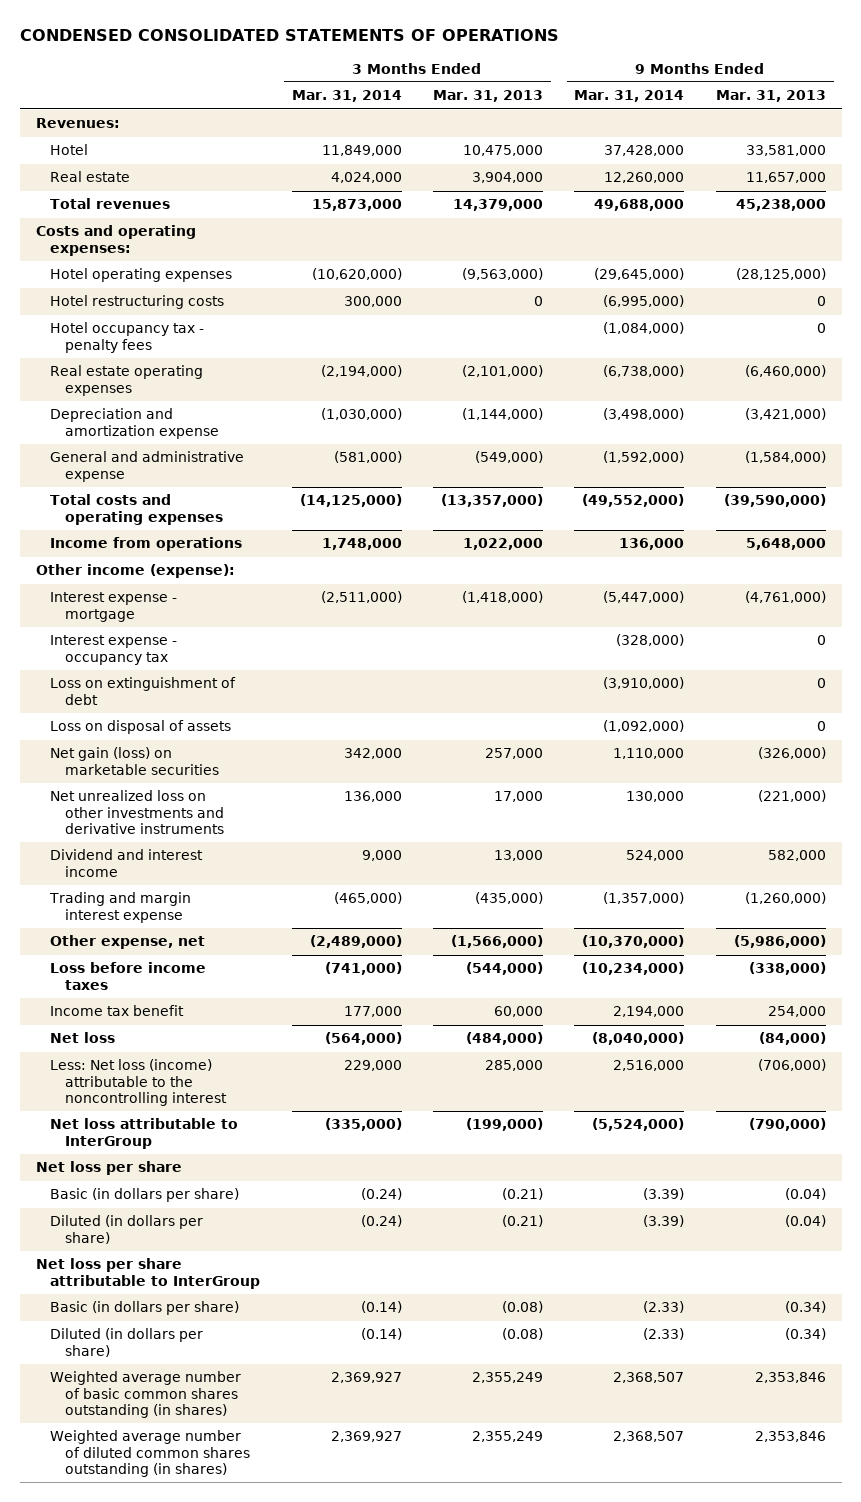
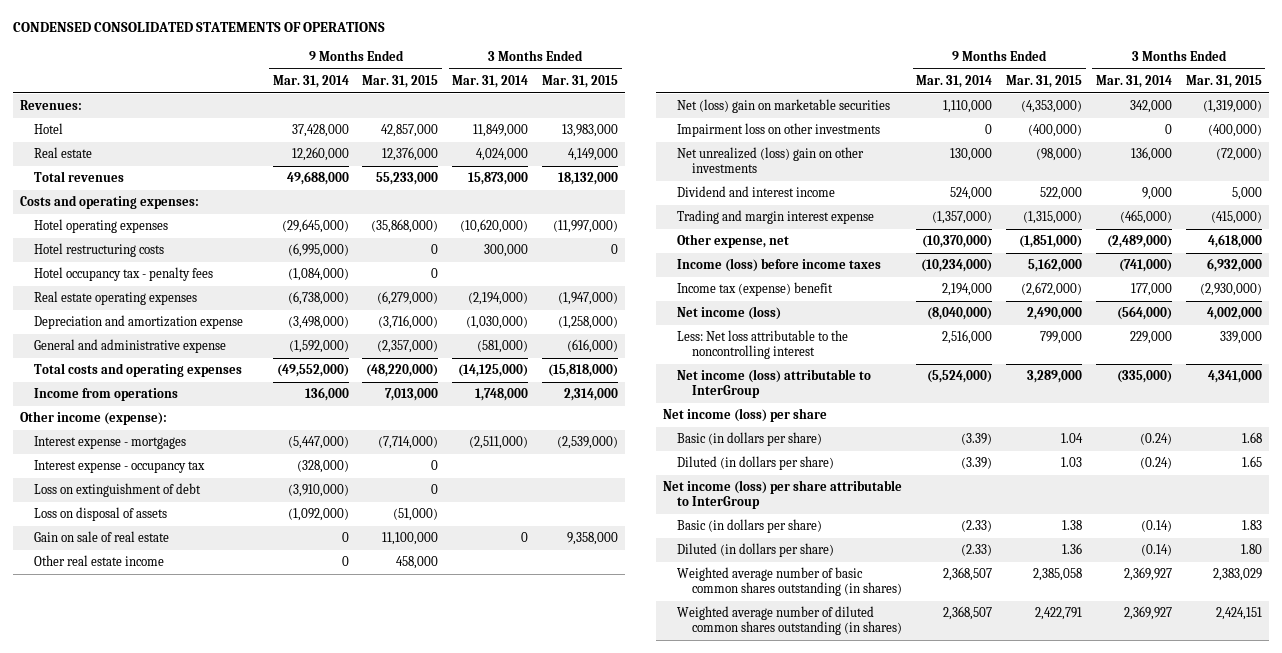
[432,90,543,103] Mar. 31, 2013 -> none
[715,90,826,103] Mar. 31, 2013 -> none
none -> [362,74,439,88] Mar. 31, 2015
none -> [542,74,619,88] Mar. 31, 2015
[50,592,178,622] Interest expense - mortgage -> [33,436,186,450] Interest expense - mortgages
none -> [33,531,169,543] Gain on sale of real estate
none -> [33,555,164,567] Other real estate income
[50,747,219,775] Net gain (loss) on marketable securities -> [677,99,891,114] Net (loss) gain on marketable securities
none -> [677,123,881,138] Impairment loss on other investments
[50,790,224,835] Net unrealized loss on other investments and derivative instruments -> [677,147,865,174] Net unrealized (loss) gain on other investments
[50,962,207,990] Loss before income taxes -> [677,258,882,273] Income (loss) before income taxes
[50,1005,185,1017] Income tax benefit -> [677,282,834,297] Income tax (expense) benefit
[50,1032,116,1044] Net loss -> [677,306,782,321] Net income (loss)
[50,1059,227,1107] Less: Net loss (income) attributable to the noncontrolling interest -> [677,330,849,360] Less: Net loss attributable to the noncontrolling interest
[50,1118,239,1149] Net loss attributable to InterGroup -> [677,369,872,399] Net income (loss) attributable to InterGroup
[35,1161,182,1176] Net loss per share -> [663,408,828,423] Net income (loss) per share
[35,1258,261,1289] Net loss per share attributable to InterGroup -> [663,480,903,510] Net income (loss) per share attributable to InterGroup

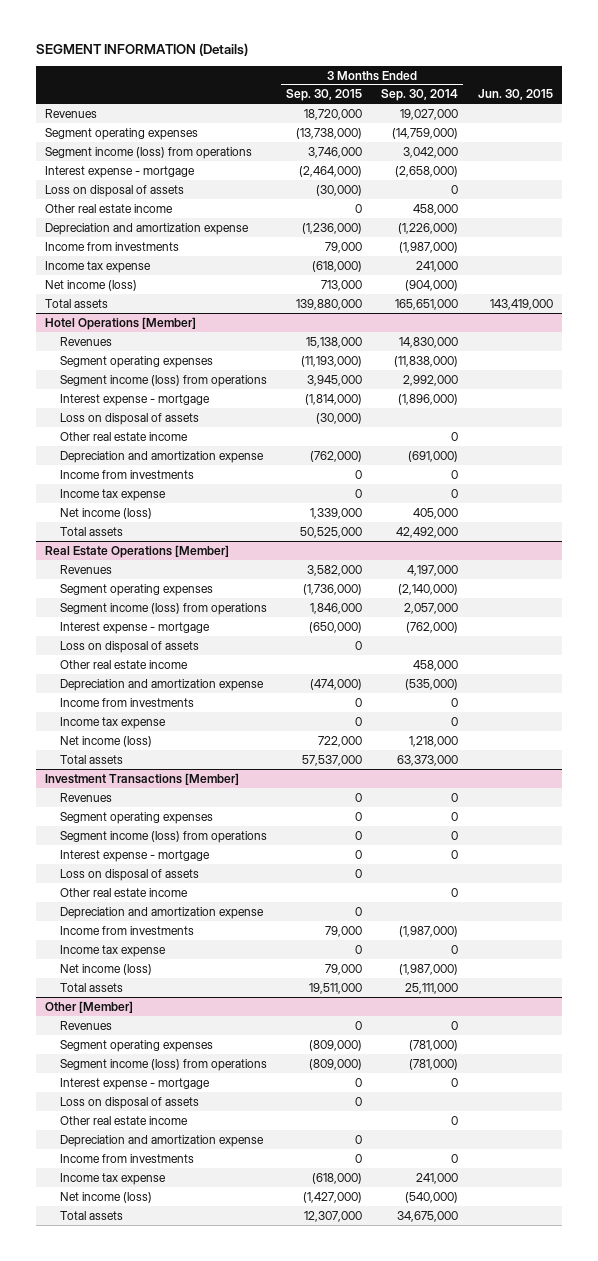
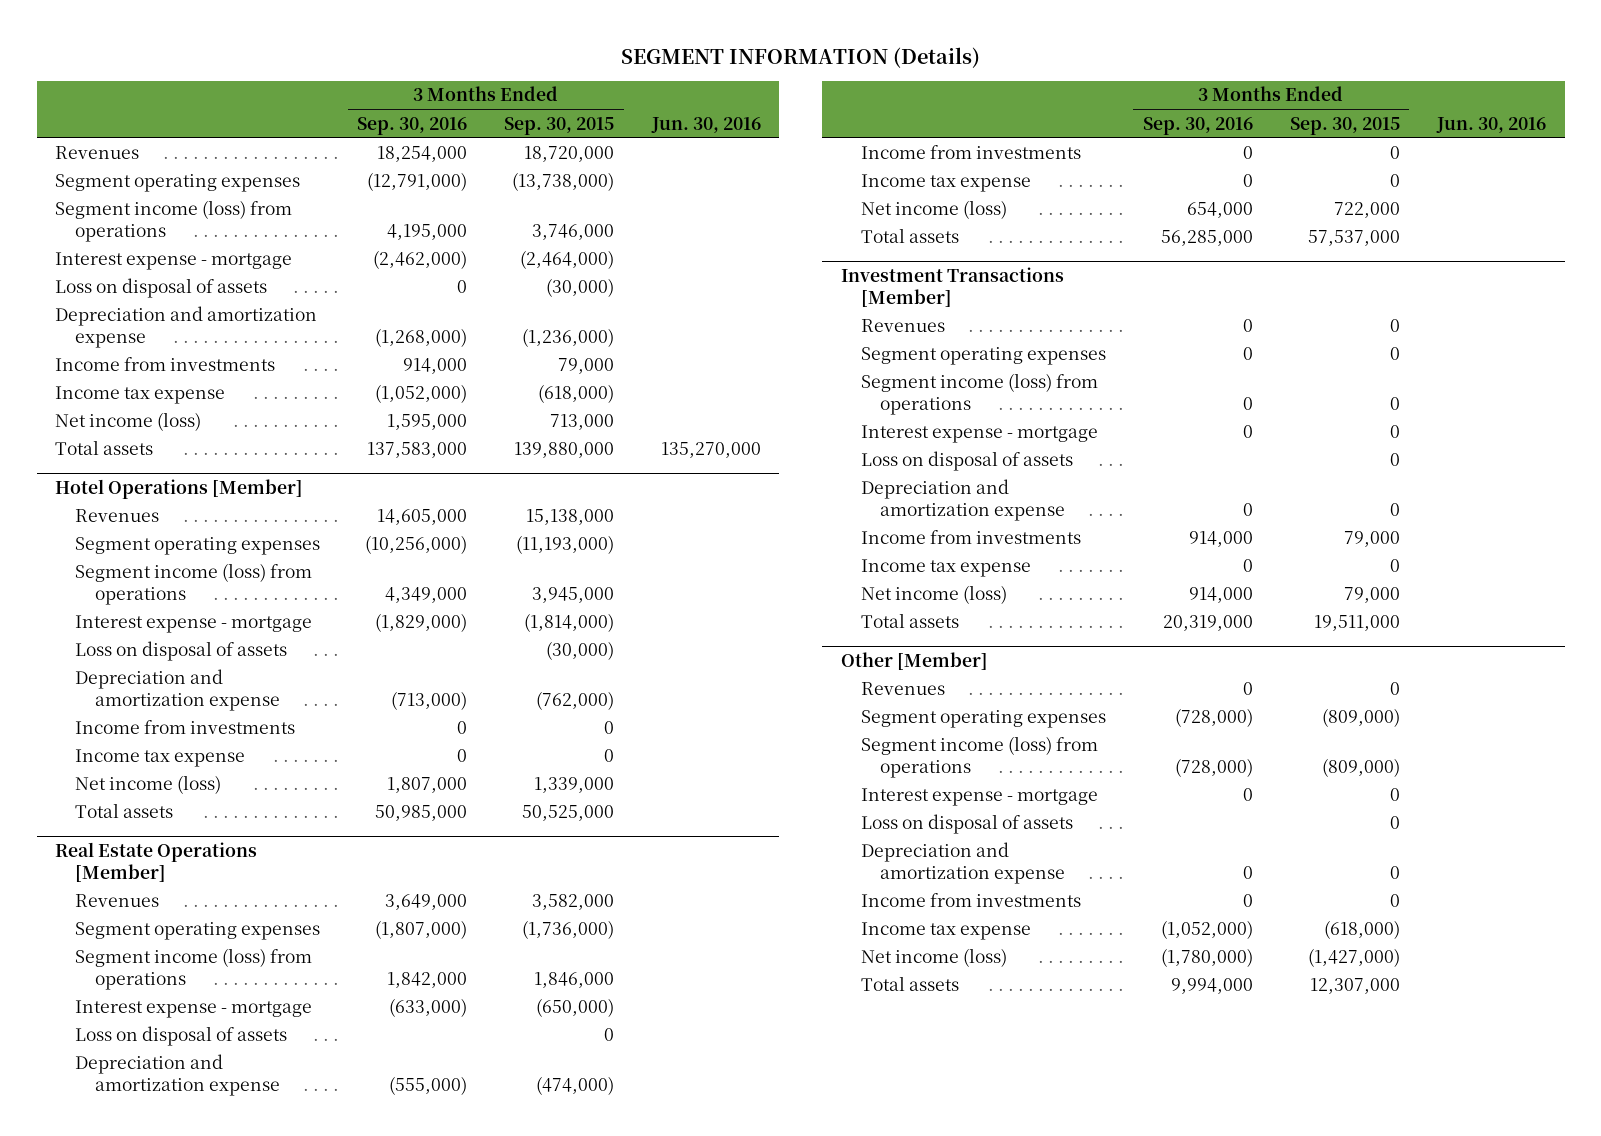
[381,89,459,102] Sep. 30, 2014 -> none
[477,89,553,101] Jun. 30, 2015 -> none
none -> [357,116,468,135] Sep. 30, 2016
none -> [650,116,761,133] Jun. 30, 2016
[45,203,174,213] Other real estate income -> none
[59,431,188,441] Other real estate income -> none
[59,659,188,669] Other real estate income -> none
[59,887,188,897] Other real estate income -> none
[59,1115,188,1125] Other real estate income -> none

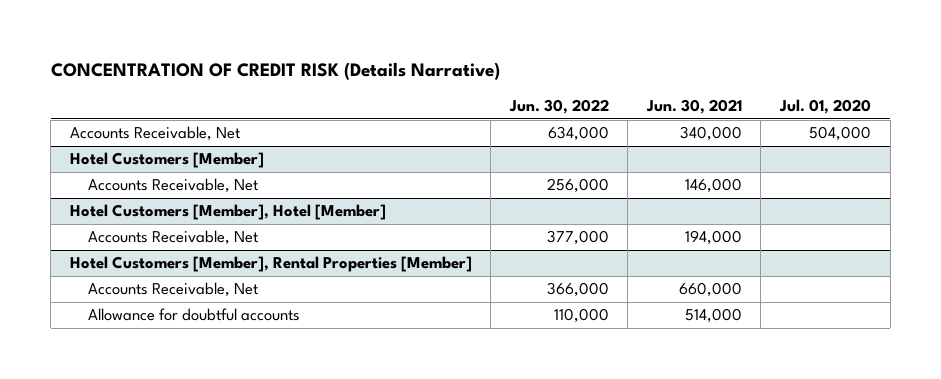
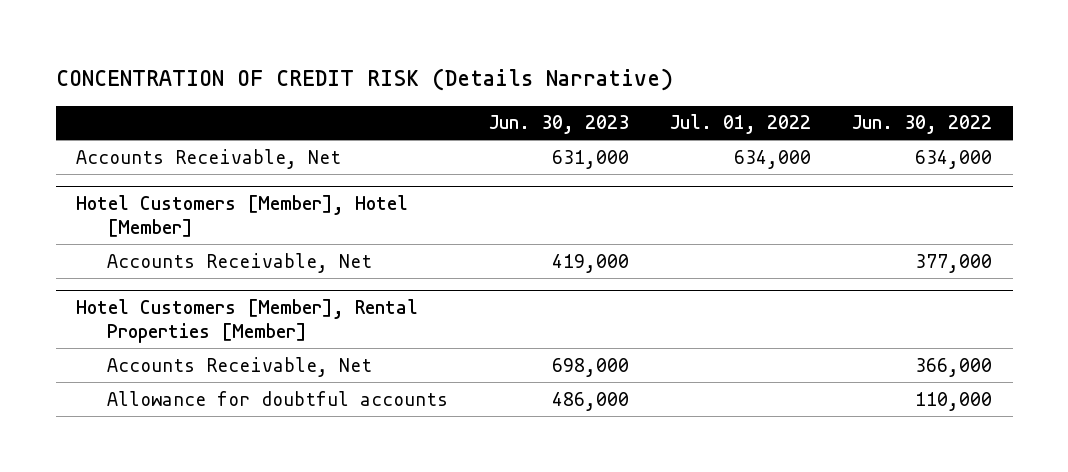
[645,99,742,115] Jun. 30, 2021 -> none
[778,99,871,115] Jul. 01, 2020 -> none
none -> [488,115,629,135] Jun. 30, 2023
none -> [669,114,811,135] Jul. 01, 2022
[69,152,264,169] Hotel Customers [Member] -> none
[87,178,258,194] Accounts Receivable, Net -> none

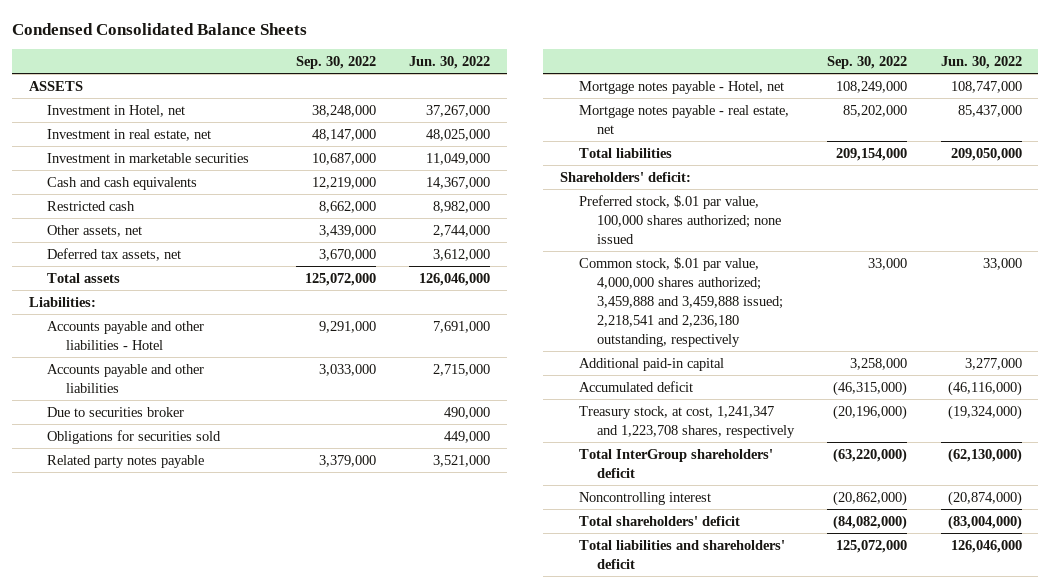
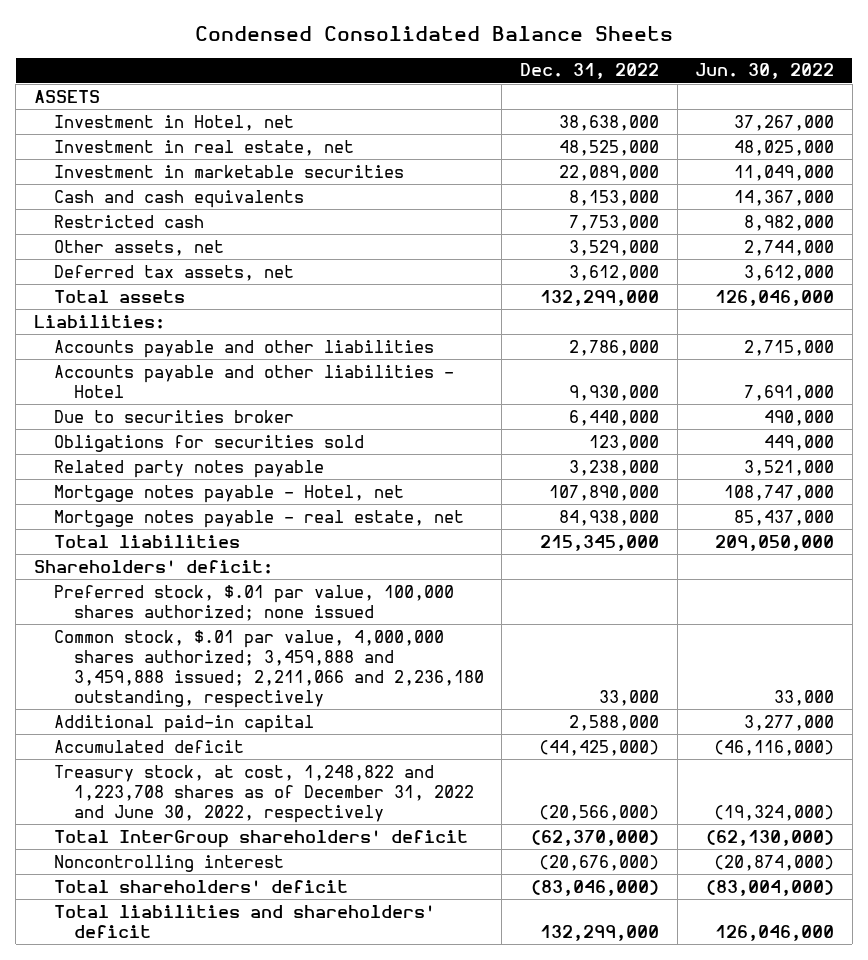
[295,56,376,70] Sep. 30, 2022 -> none
none -> [520,63,660,80] Dec. 31, 2022
[47,320,205,350] Accounts payable and other liabilities - Hotel -> [53,364,454,398] Accounts payable and other liabilities - Hotel
[578,256,784,347] Common stock, $.01 par value, 4,000,000 shares authorized; 3,459,888 and 3,459,888 issued; 2,218,541 and 2,236,180 outstanding, respectively -> [53,629,484,709] Common stock, $.01 par value, 4,000,000 shares authorized; 3,459,888 and 3,459,888 issued; 2,211,066 and 2,236,180 outstanding, respectively
[578,405,796,438] Treasury stock, at cost, 1,241,347 and 1,223,708 shares, respectively -> [53,764,474,823] Treasury stock, at cost, 1,248,822 and 1,223,708 shares as of December 31, 2022 and June 30, 2022, respectively

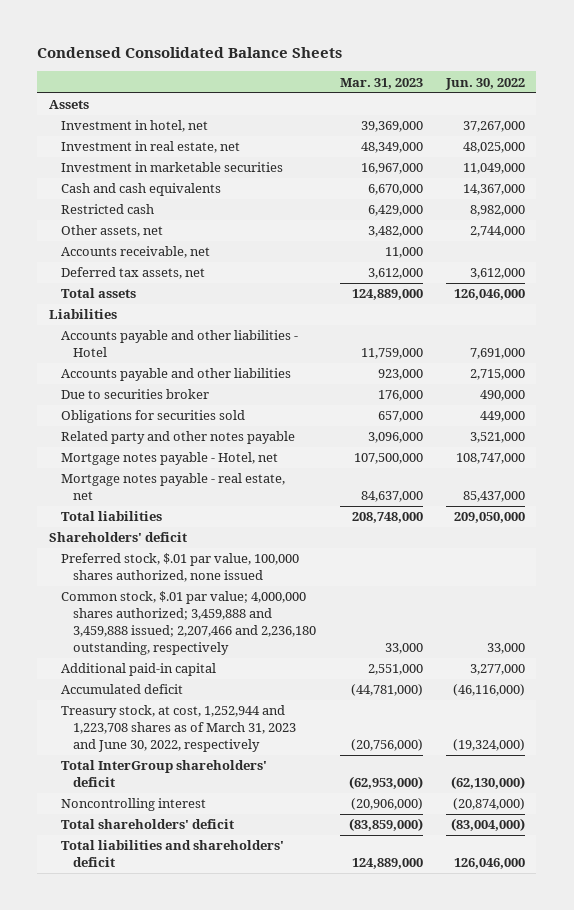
[520,63,660,80] Dec. 31, 2022 -> none
none -> [339,77,423,89] Mar. 31, 2023
[33,89,100,103] ASSETS -> [49,100,90,110] Assets
[53,114,294,131] Investment in Hotel, net -> [61,120,209,133] Investment in hotel, net
none -> [61,246,211,259] Accounts receivable, net
[33,314,165,329] Liabilities: -> [49,309,118,320] Liabilities
[53,339,434,358] Accounts payable and other liabilities -> [61,368,292,382] Accounts payable and other liabilities
[53,459,324,478] Related party notes payable -> [61,431,296,445] Related party and other notes payable
[33,559,273,574] Shareholders' deficit: -> [49,532,188,543] Shareholders' deficit
[53,584,454,621] Preferred stock, $.01 par value, 100,000 shares authorized; none issued -> [61,553,300,583] Preferred stock, $.01 par value, 100,000 shares authorized, none issued
[53,629,484,709] Common stock, $.01 par value, 4,000,000 shares authorized; 3,459,888 and 3,459,888 issued; 2,211,066 and 2,236,180 outstanding, respectively -> [61,591,317,656] Common stock, $.01 par value; 4,000,000 shares authorized; 3,459,888 and 3,459,888 issued; 2,207,466 and 2,236,180 outstanding, respectively
[53,764,474,823] Treasury stock, at cost, 1,248,822 and 1,223,708 shares as of December 31, 2022 and June 30, 2022, respectively -> [61,705,297,753] Treasury stock, at cost, 1,252,944 and 1,223,708 shares as of March 31, 2023 and June 30, 2022, respectively

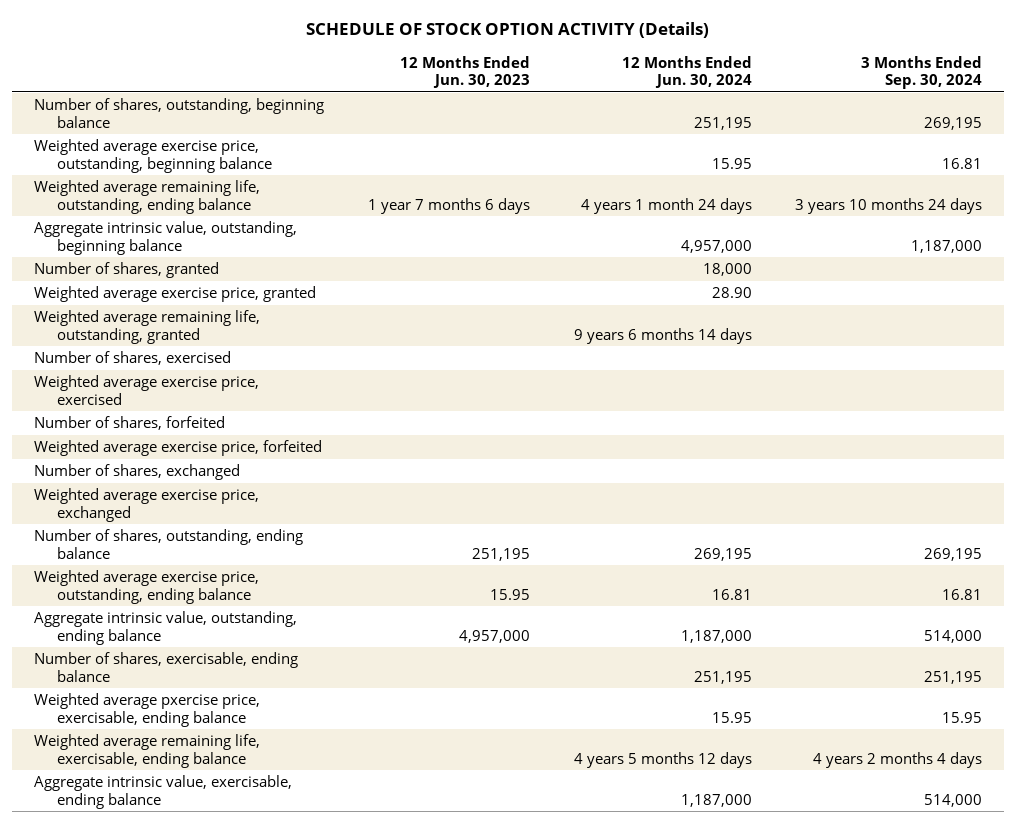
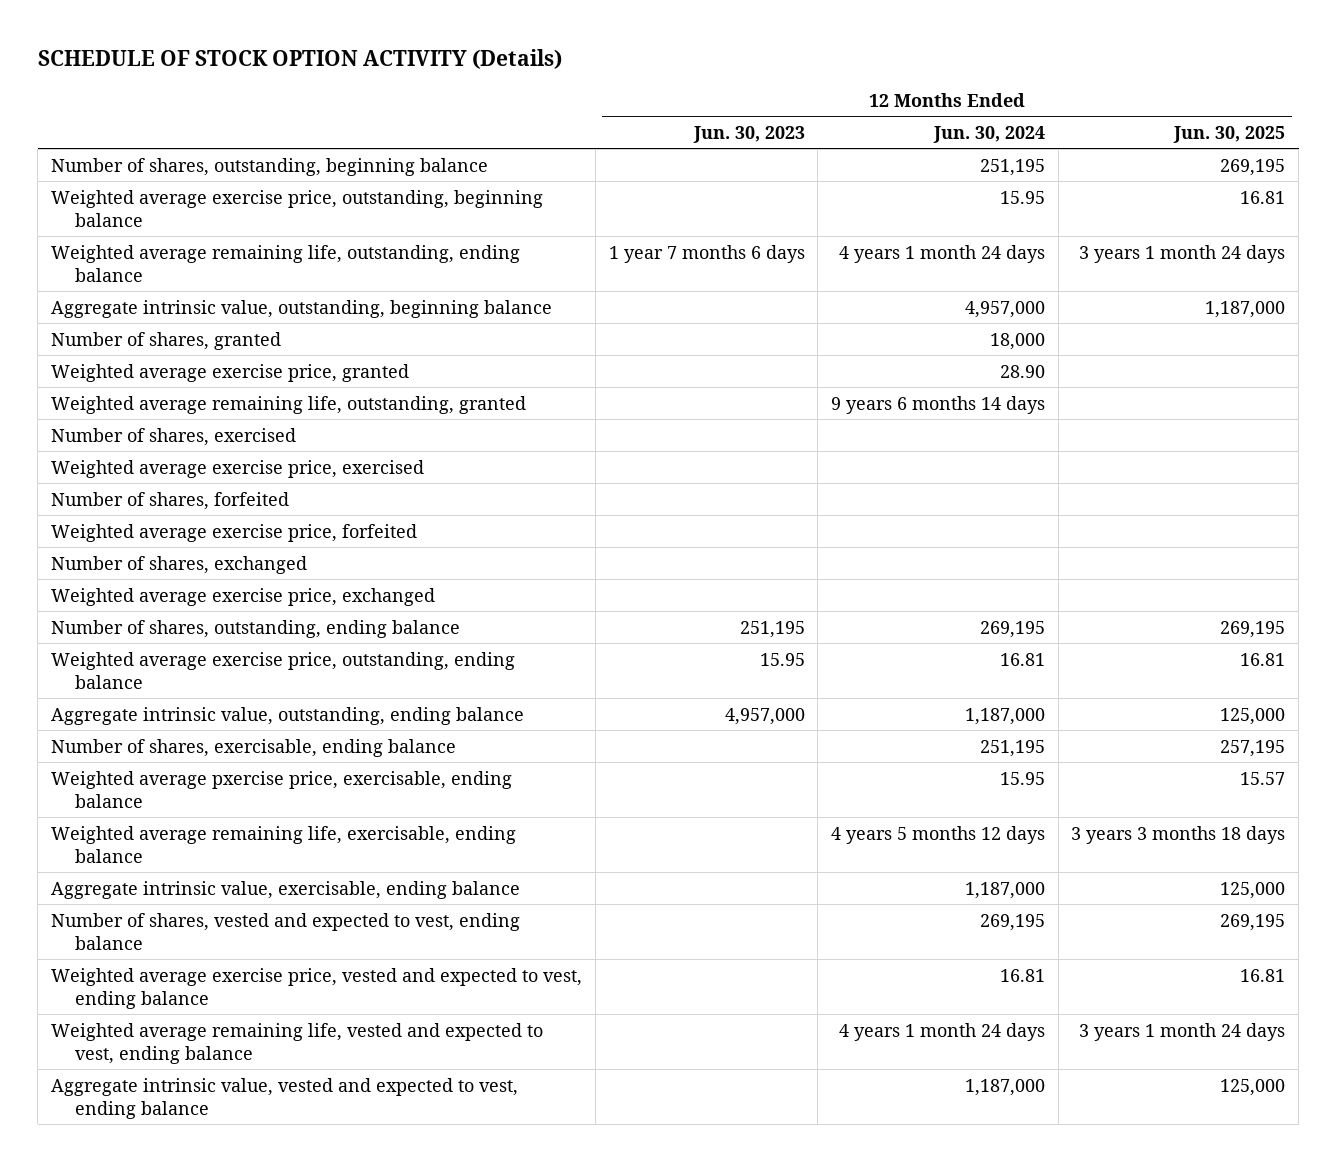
[861,55,983,89] 3 Months Ended Sep. 30, 2024 -> none
none -> [1173,125,1286,143] Jun. 30, 2025
none -> [51,912,521,950] Number of shares, vested and expected to vest, ending balance
none -> [51,967,583,1009] Weighted average exercise price, vested and expected to vest, ending balance
none -> [51,1022,544,1064] Weighted average remaining life, vested and expected to vest, ending balance
none -> [51,1077,519,1119] Aggregate intrinsic value, vested and expected to vest, ending balance

